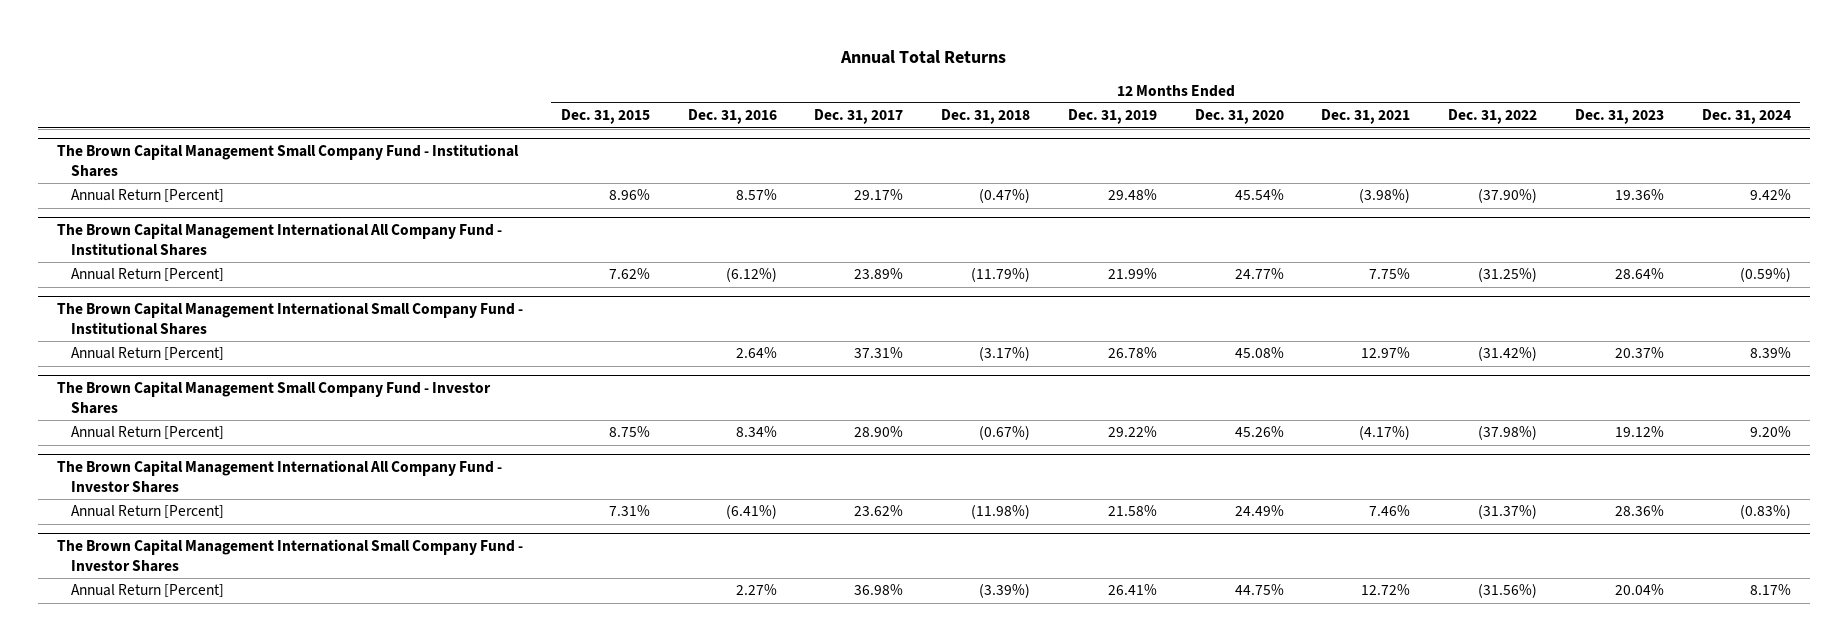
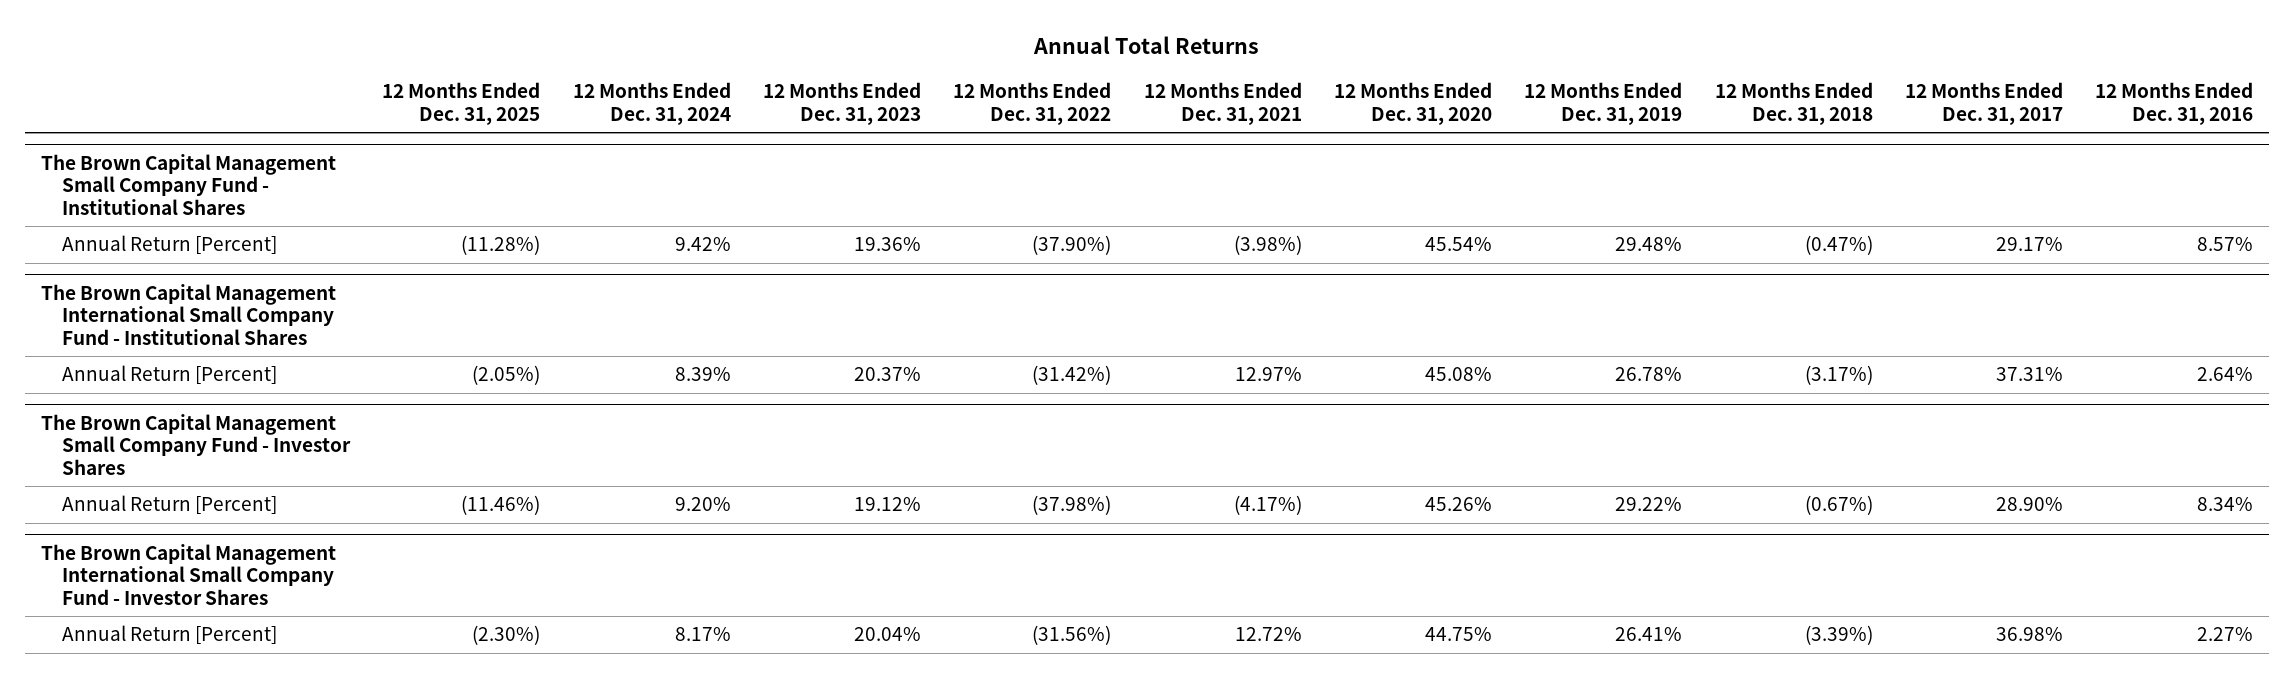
[560,109,650,125] Dec. 31, 2015 -> none
none -> [382,82,541,125] 12 Months Ended Dec. 31, 2025
[57,223,503,256] The Brown Capital Management International All Company Fund - Institutional Shares -> none
[71,268,225,282] Annual Return [Percent] -> none
[57,460,503,493] The Brown Capital Management International All Company Fund - Investor Shares -> none
[71,505,225,519] Annual Return [Percent] -> none

